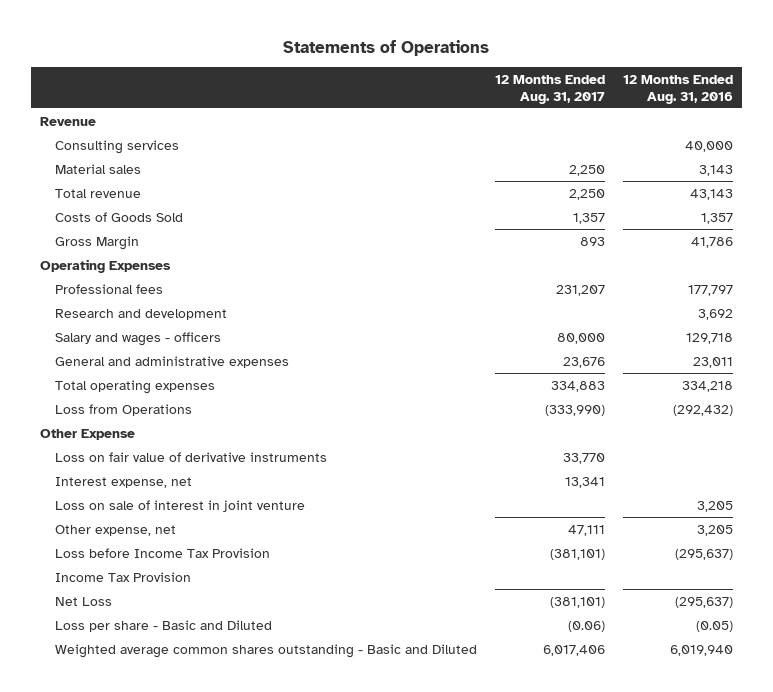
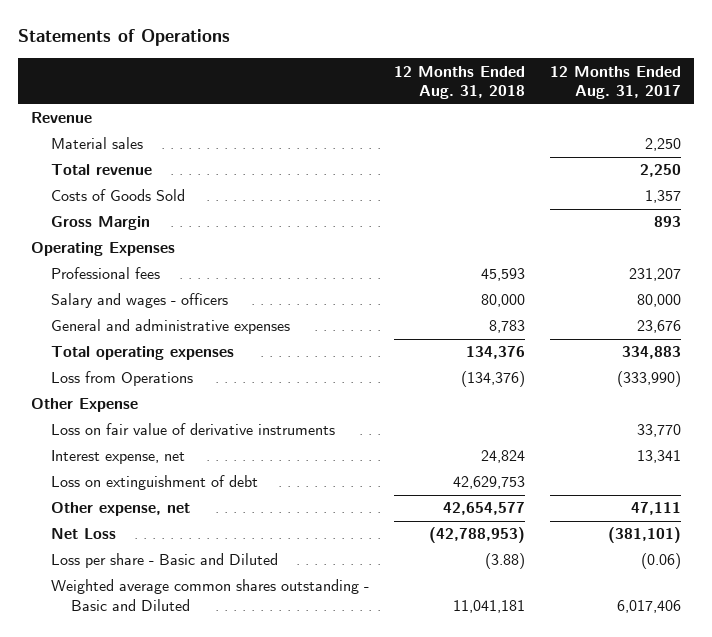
[623,74,734,104] 12 Months Ended Aug. 31, 2016 -> none
none -> [393,65,525,100] 12 Months Ended Aug. 31, 2018
[55,140,180,155] Consulting services -> none
[55,309,228,321] Research and development -> none
[55,500,306,513] Loss on sale of interest in joint venture -> none
none -> [50,475,258,491] Loss on extinguishment of debt
[55,548,271,559] Loss before Income Tax Provision -> none
[55,572,192,583] Income Tax Provision -> none

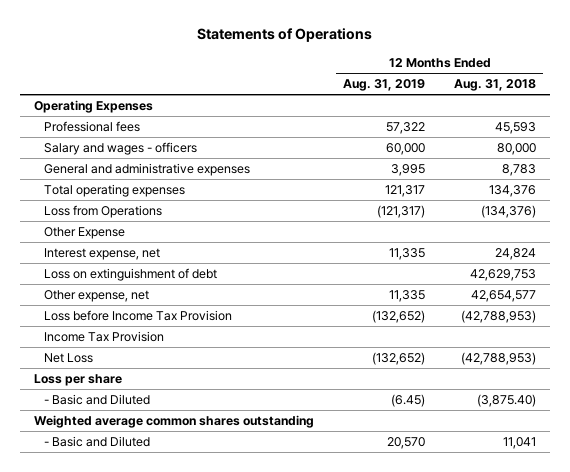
[550,65,682,100] 12 Months Ended Aug. 31, 2017 -> none
none -> [343,79,426,92] Aug. 31, 2019
[30,112,92,124] Revenue -> none
[50,137,143,150] Material sales -> none
[50,164,152,176] Total revenue -> none
[50,189,185,202] Costs of Goods Sold -> none
[50,216,150,231] Gross Margin -> none
[50,423,335,436] Loss on fair value of derivative instruments -> none
none -> [43,310,232,322] Loss before Income Tax Provision
none -> [43,331,164,343] Income Tax Provision
none -> [34,374,123,387] Loss per share
[50,553,278,569] Loss per share - Basic and Diluted -> [43,394,150,406] - Basic and Diluted
[484,553,525,570] (3.88) -> [476,394,536,408] (3,875.40)
none -> [34,415,315,429] Weighted average common shares outstanding
[50,579,369,612] Weighted average common shares outstanding - Basic and Diluted -> [43,436,150,448] - Basic and Diluted
[452,600,525,614] 11,041,181 -> [502,437,536,450] 11,041

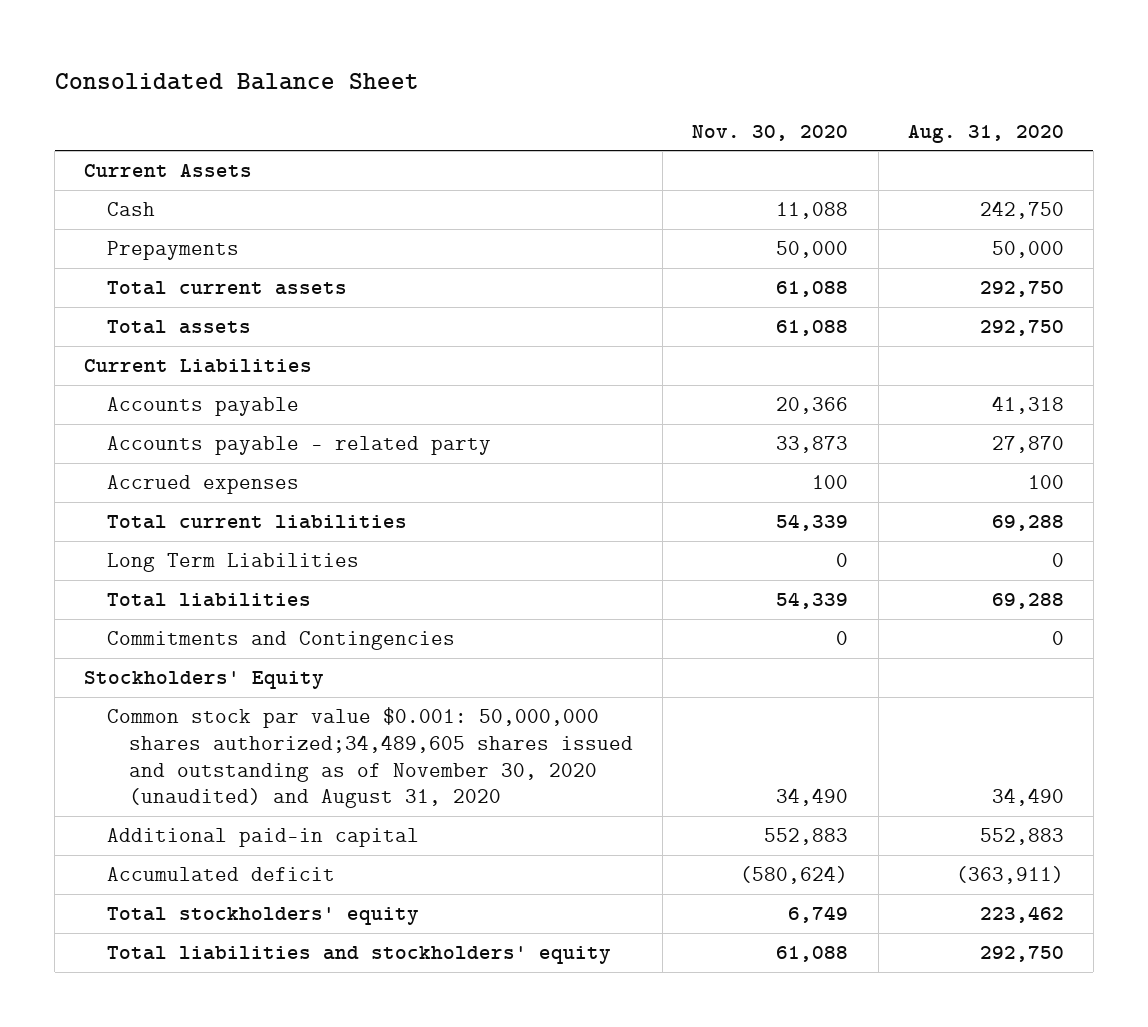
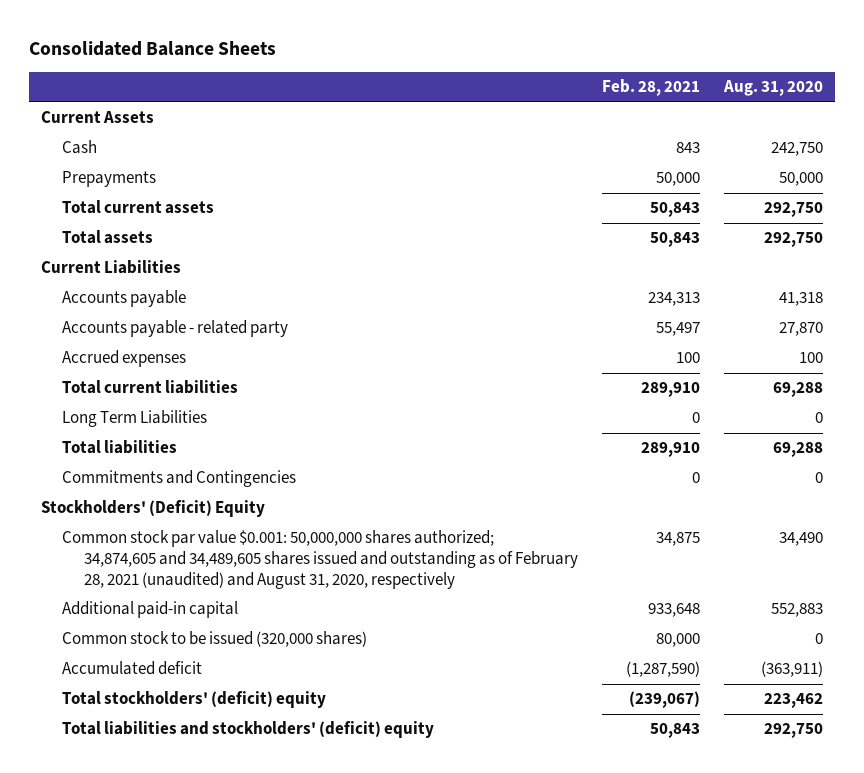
[54,73,419,91] Consolidated Balance Sheet -> [28,41,276,57] Consolidated Balance Sheets
[692,124,849,141] Nov. 30, 2020 -> none
none -> [601,79,700,97] Feb. 28, 2021
[84,671,325,690] Stockholders' Equity -> [40,500,265,518] Stockholders' (Deficit) Equity
[106,707,634,809] Common stock par value $0.001: 50,000,000 shares authorized;34,489,605 shares issued and outstanding as of November 30, 2020 (unaudited) and August 31, 2020 -> [62,530,578,590] Common stock par value $0.001: 50,000,000 shares authorized; 34,874,605 and 34,489,605 shares issued and outstanding as of February 28, 2021 (unaudited) and August 31, 2020, respectively
none -> [62,631,368,648] Common stock to be issued (320,000 shares)
[106,907,419,926] Total stockholders' equity -> [62,691,327,709] Total stockholders' (deficit) equity
[106,946,611,965] Total liabilities and stockholders' equity -> [62,721,435,739] Total liabilities and stockholders' (deficit) equity

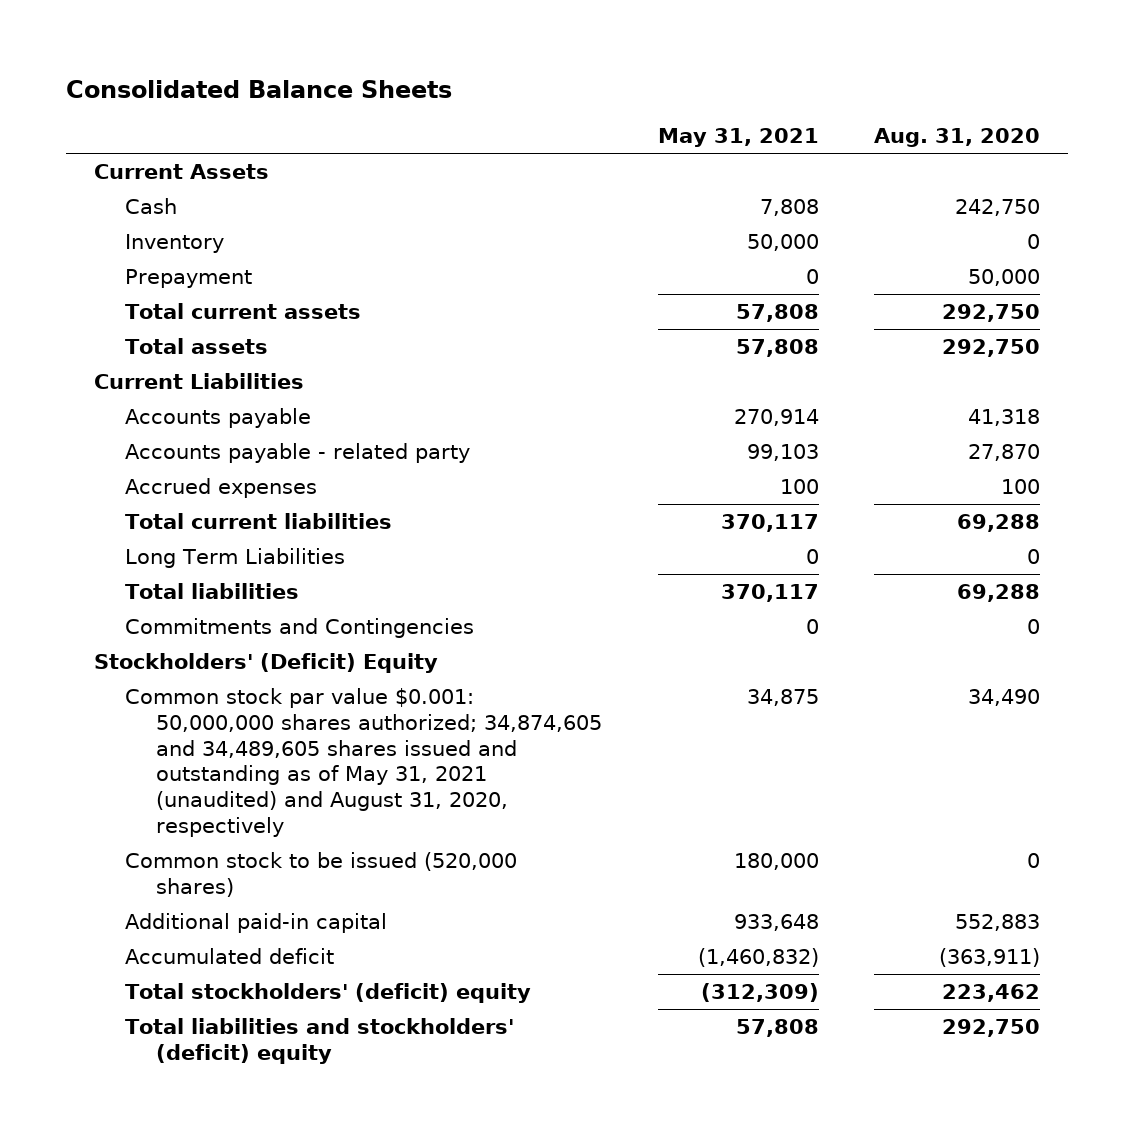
[601,79,700,97] Feb. 28, 2021 -> none
none -> [657,128,819,148] May 31, 2021
none -> [125,233,225,253] Inventory
[62,171,157,188] Prepayments -> [125,268,253,288] Prepayment
[62,530,578,590] Common stock par value $0.001: 50,000,000 shares authorized; 34,874,605 and 34,489,605 shares issued and outstanding as of February 28, 2021 (unaudited) and August 31, 2020, respectively -> [125,687,603,838] Common stock par value $0.001: 50,000,000 shares authorized; 34,874,605 and 34,489,605 shares issued and outstanding as of May 31, 2021 (unaudited) and August 31, 2020, respectively
none -> [125,851,518,897] Common stock to be issued (520,000 shares)
[62,631,368,648] Common stock to be issued (320,000 shares) -> none

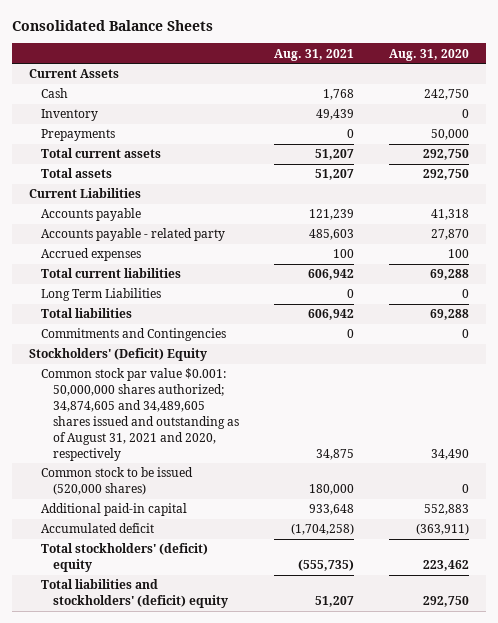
[657,128,819,148] May 31, 2021 -> none
none -> [273,48,354,61] Aug. 31, 2021
[125,268,253,288] Prepayment -> [41,129,116,142] Prepayments
[125,687,603,838] Common stock par value $0.001: 50,000,000 shares authorized; 34,874,605 and 34,489,605 shares issued and outstanding as of May 31, 2021 (unaudited) and August 31, 2020, respectively -> [41,368,240,461] Common stock par value $0.001: 50,000,000 shares authorized; 34,874,605 and 34,489,605 shares issued and outstanding as of August 31, 2021 and 2020, respectively

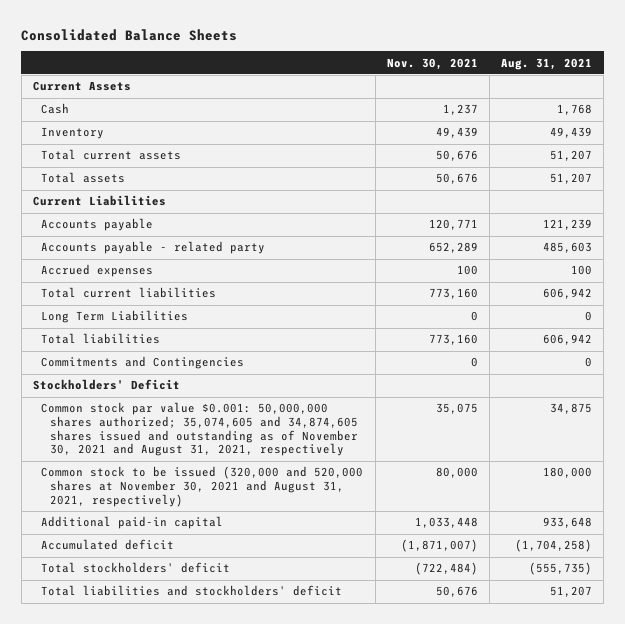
[388,48,469,61] Aug. 31, 2020 -> none
none -> [386,57,478,70] Nov. 30, 2021
[41,129,116,142] Prepayments -> none
[29,348,208,362] Stockholders' (Deficit) Equity -> [33,379,181,391] Stockholders' Deficit
[41,368,240,461] Common stock par value $0.001: 50,000,000 shares authorized; 34,874,605 and 34,489,605 shares issued and outstanding as of August 31, 2021 and 2020, respectively -> [41,402,358,457] Common stock par value $0.001: 50,000,000 shares authorized; 35,074,605 and 34,874,605 shares issued and outstanding as of November 30, 2021 and August 31, 2021, respectively
[41,467,194,496] Common stock to be issued (520,000 shares) -> [41,466,364,507] Common stock to be issued (320,000 and 520,000 shares at November 30, 2021 and August 31, 2021, respectively)
[41,543,209,573] Total stockholders' (deficit) equity -> [41,562,231,574] Total stockholders' deficit
[41,579,229,609] Total liabilities and stockholders' (deficit) equity -> [41,585,343,597] Total liabilities and stockholders' deficit

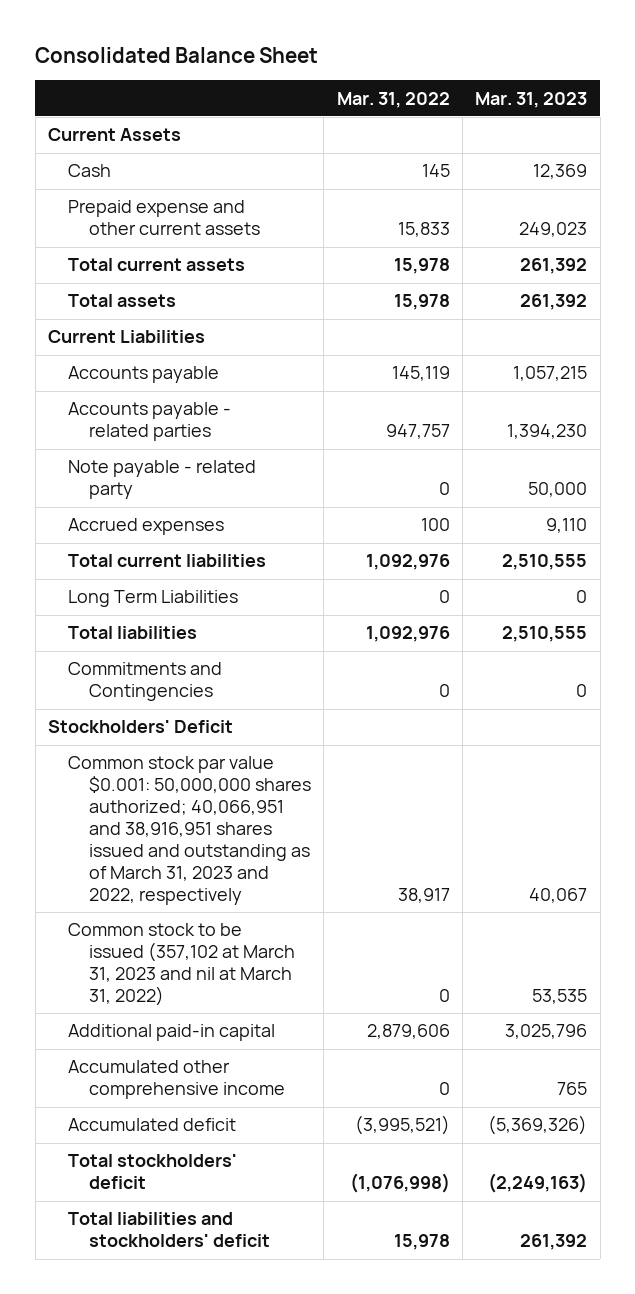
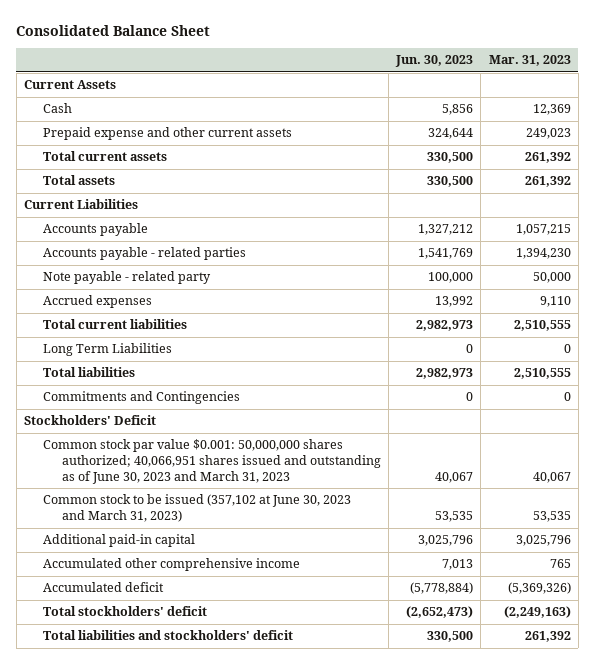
[336,91,450,108] Mar. 31, 2022 -> none
none -> [395,55,474,68] Jun. 30, 2023
[68,756,311,905] Common stock par value $0.001: 50,000,000 shares authorized; 40,066,951 and 38,916,951 shares issued and outstanding as of March 31, 2023 and 2022, respectively -> [42,439,381,484] Common stock par value $0.001: 50,000,000 shares authorized; 40,066,951 shares issued and outstanding as of June 30, 2023 and March 31, 2023
[68,923,295,1007] Common stock to be issued (357,102 at March 31, 2023 and nil at March 31, 2022) -> [42,494,351,523] Common stock to be issued (357,102 at June 30, 2023 and March 31, 2023)

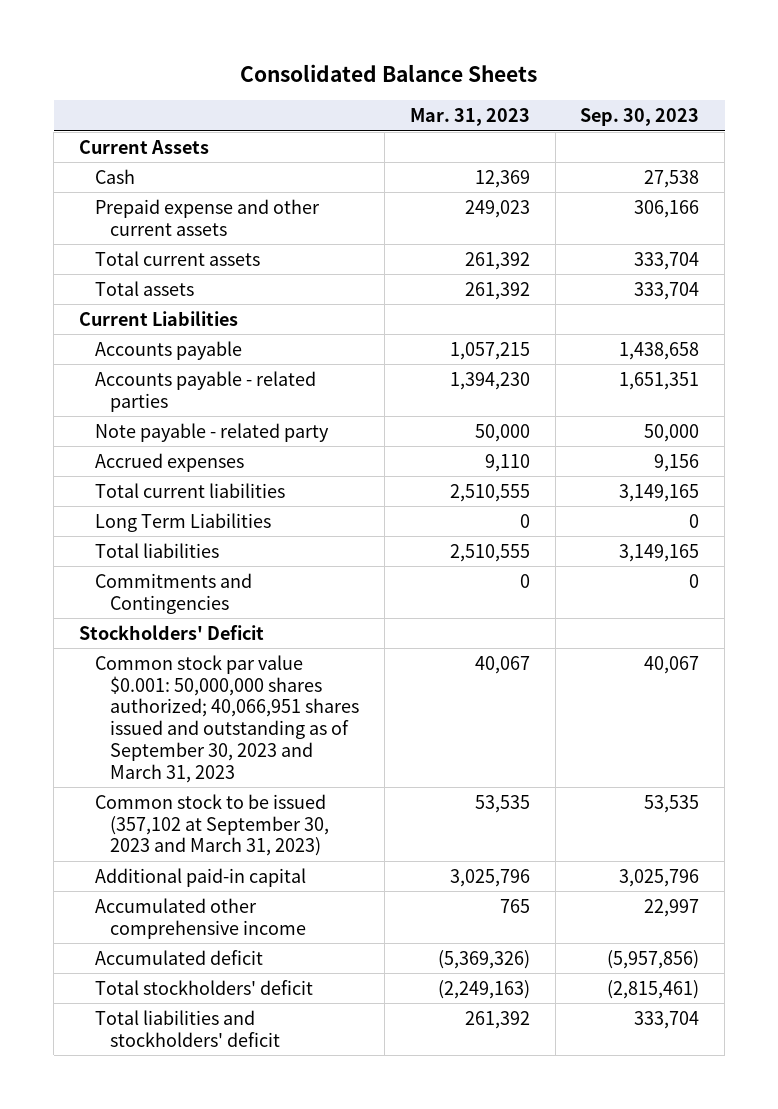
[16,24,211,36] Consolidated Balance Sheet -> [240,64,538,83] Consolidated Balance Sheets
[395,55,474,68] Jun. 30, 2023 -> none
none -> [580,108,700,127] Sep. 30, 2023
[42,439,381,484] Common stock par value $0.001: 50,000,000 shares authorized; 40,066,951 shares issued and outstanding as of June 30, 2023 and March 31, 2023 -> [94,654,360,783] Common stock par value $0.001: 50,000,000 shares authorized; 40,066,951 shares issued and outstanding as of September 30, 2023 and March 31, 2023
[42,494,351,523] Common stock to be issued (357,102 at June 30, 2023 and March 31, 2023) -> [94,793,330,857] Common stock to be issued (357,102 at September 30, 2023 and March 31, 2023)

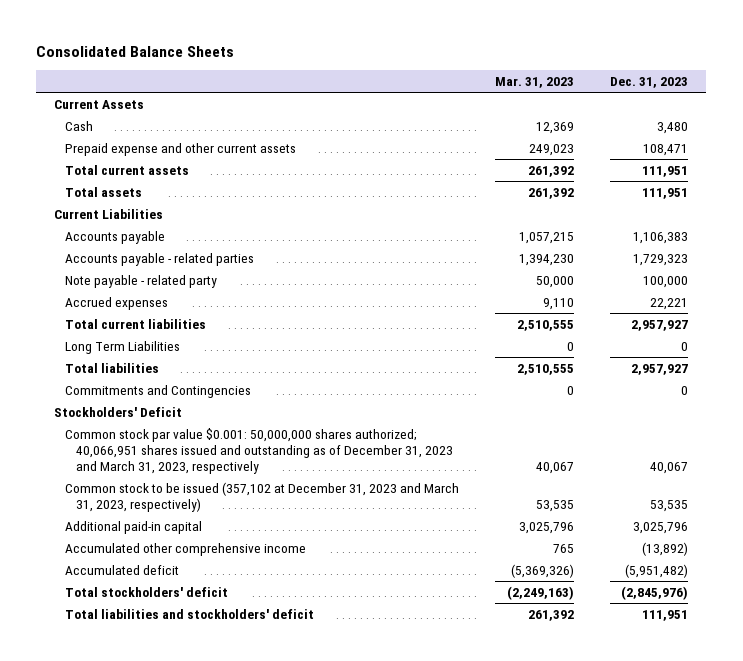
[580,108,700,127] Sep. 30, 2023 -> none
none -> [610,76,689,88] Dec. 31, 2023
[94,654,360,783] Common stock par value $0.001: 50,000,000 shares authorized; 40,066,951 shares issued and outstanding as of September 30, 2023 and March 31, 2023 -> [65,427,453,475] Common stock par value $0.001: 50,000,000 shares authorized; 40,066,951 shares issued and outstanding as of December 31, 2023 and March 31, 2023, respectively
[94,793,330,857] Common stock to be issued (357,102 at September 30, 2023 and March 31, 2023) -> [65,481,460,512] Common stock to be issued (357,102 at December 31, 2023 and March 31, 2023, respectively)

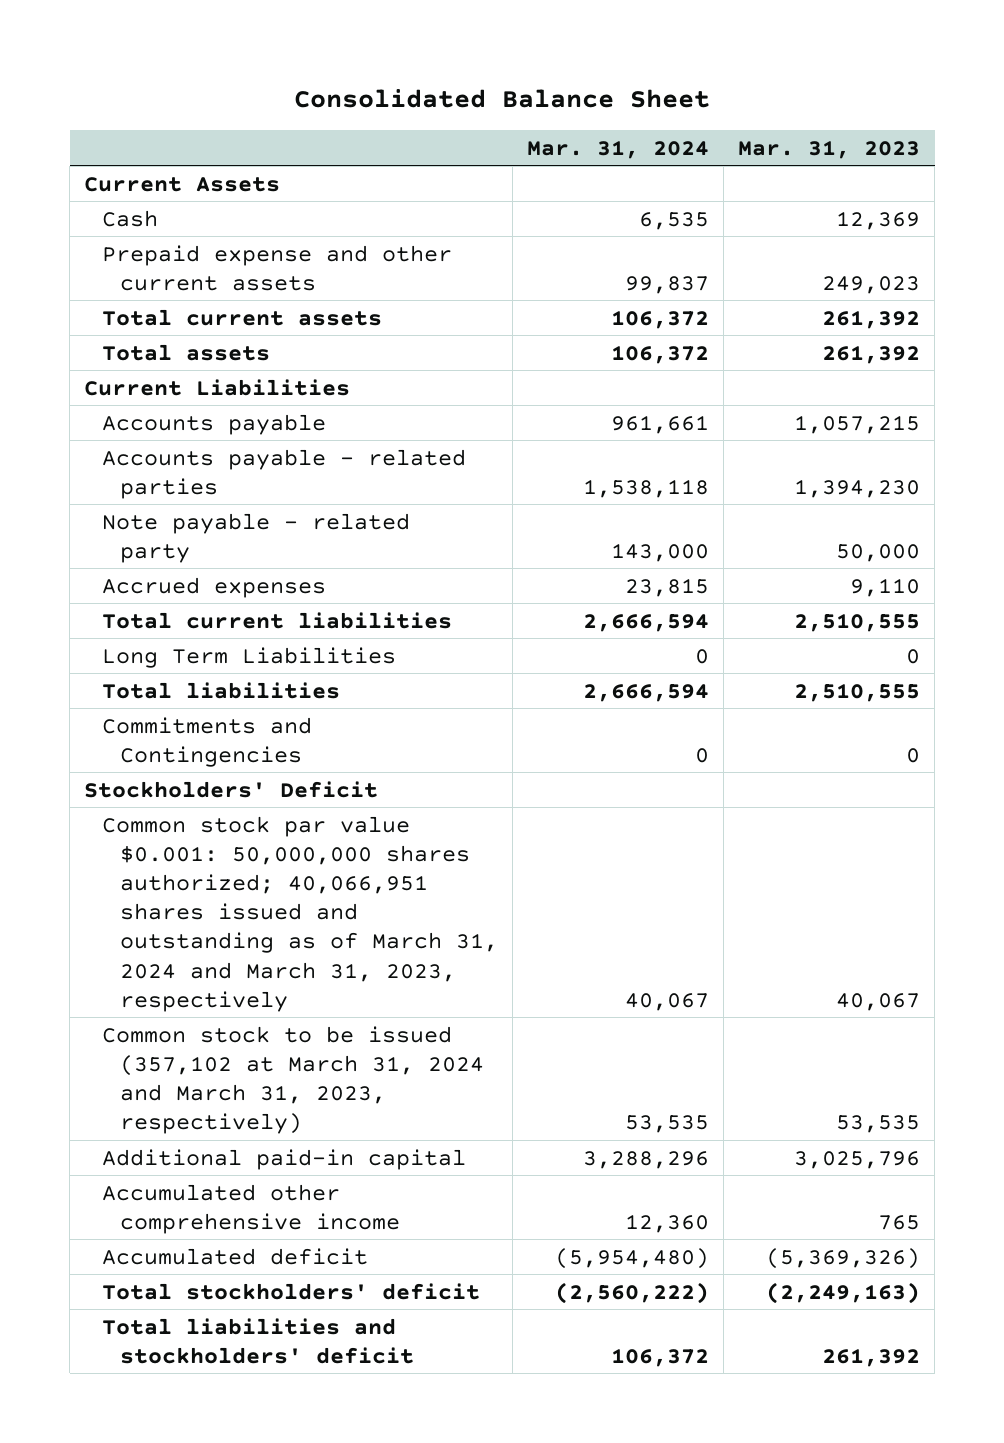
[36,46,235,58] Consolidated Balance Sheets -> [294,88,711,108] Consolidated Balance Sheet
[610,76,689,88] Dec. 31, 2023 -> none
none -> [526,139,709,159] Mar. 31, 2024
[65,427,453,475] Common stock par value $0.001: 50,000,000 shares authorized; 40,066,951 shares issued and outstanding as of December 31, 2023 and March 31, 2023, respectively -> [102,815,498,1012] Common stock par value $0.001: 50,000,000 shares authorized; 40,066,951 shares issued and outstanding as of March 31, 2024 and March 31, 2023, respectively
[65,481,460,512] Common stock to be issued (357,102 at December 31, 2023 and March 31, 2023, respectively) -> [102,1025,484,1135] Common stock to be issued (357,102 at March 31, 2024 and March 31, 2023, respectively)

